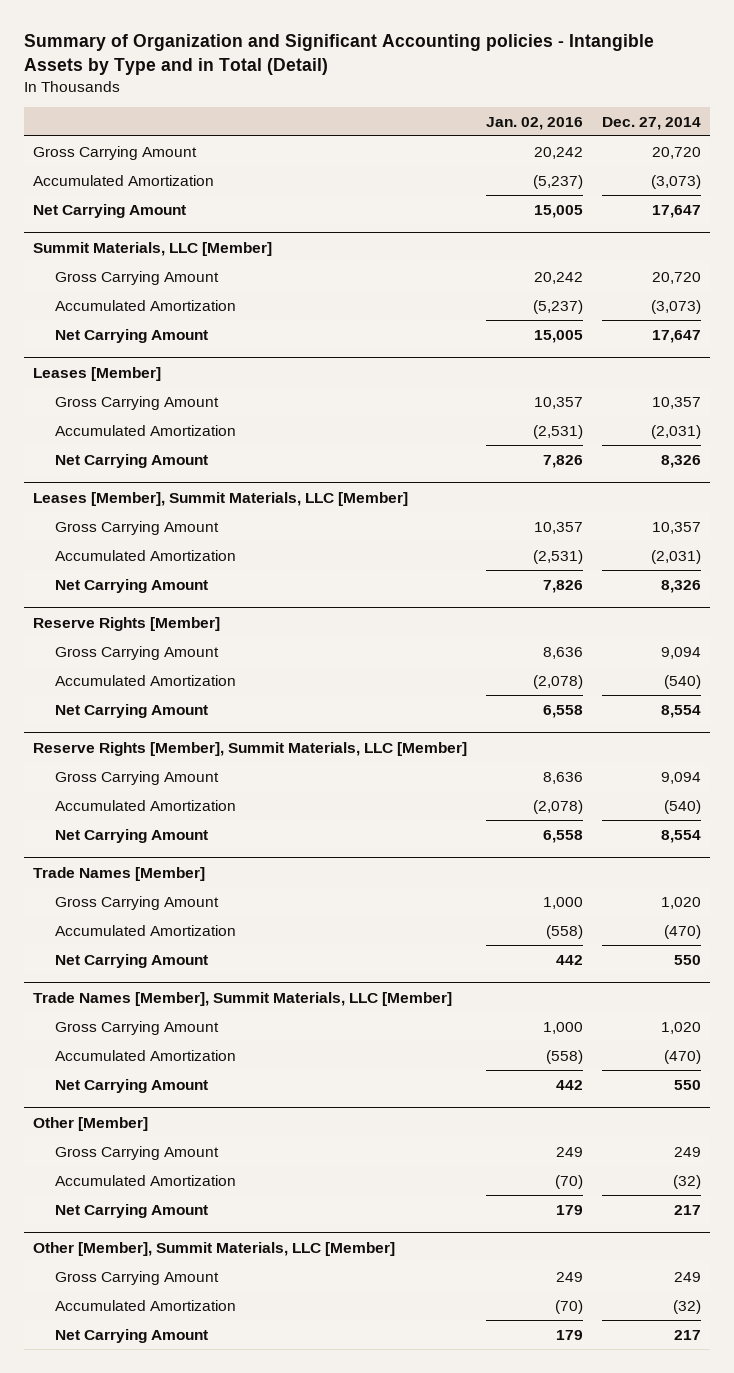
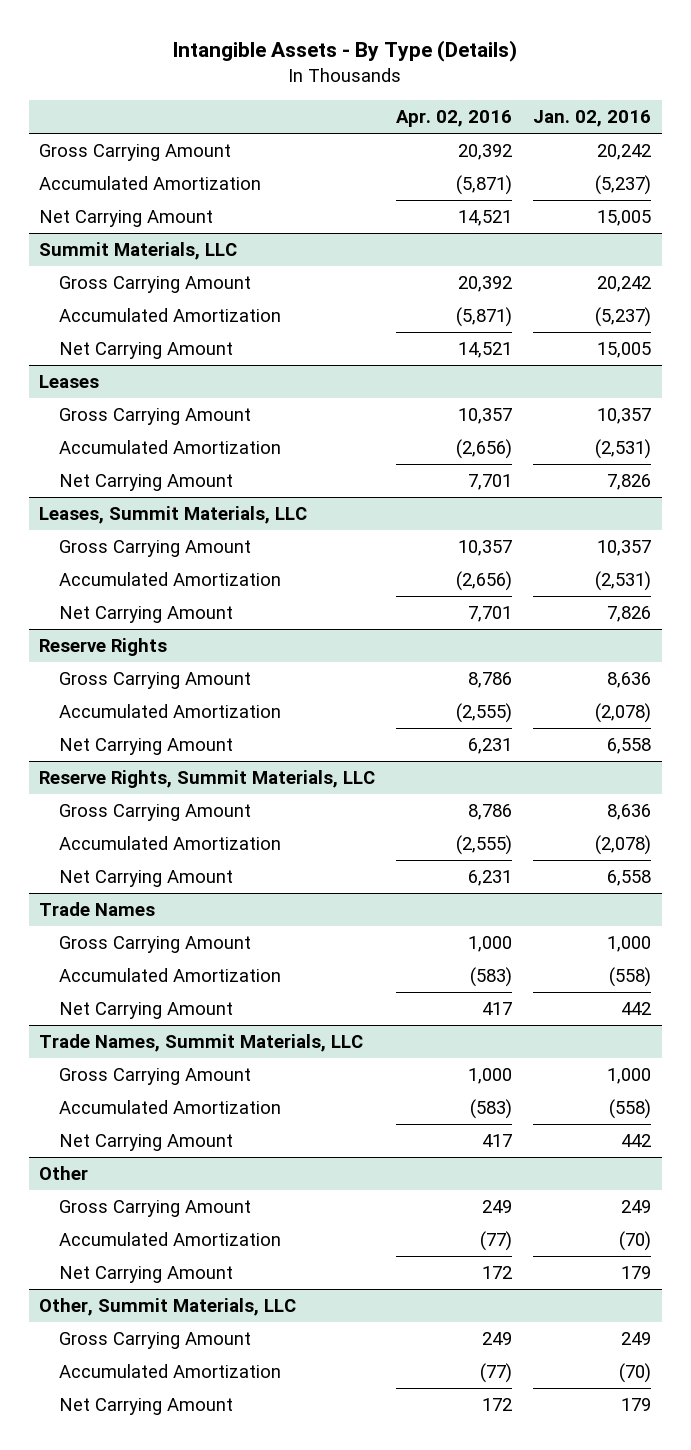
[23,34,654,75] Summary of Organization and Significant Accounting policies - Intangible Assets by Type and in Total (Detail) -> [172,40,518,63] Intangible Assets - By Type (Details)
[601,116,701,130] Dec. 27, 2014 -> none
none -> [396,110,513,128] Apr. 02, 2016
[32,241,272,256] Summit Materials, LLC [Member] -> [39,242,238,261] Summit Materials, LLC
[32,366,161,381] Leases [Member] -> [39,375,100,389] Leases
[32,491,408,506] Leases [Member], Summit Materials, LLC [Member] -> [39,506,308,525] Leases, Summit Materials, LLC
[32,616,220,631] Reserve Rights [Member] -> [39,638,168,657] Reserve Rights
[32,741,467,756] Reserve Rights [Member], Summit Materials, LLC [Member] -> [39,770,376,789] Reserve Rights, Summit Materials, LLC
[32,866,205,881] Trade Names [Member] -> [39,902,156,917] Trade Names
[32,991,452,1006] Trade Names [Member], Summit Materials, LLC [Member] -> [39,1034,364,1053] Trade Names, Summit Materials, LLC
[32,1116,148,1131] Other [Member] -> [39,1166,89,1181] Other
[32,1241,395,1256] Other [Member], Summit Materials, LLC [Member] -> [39,1298,297,1317] Other, Summit Materials, LLC

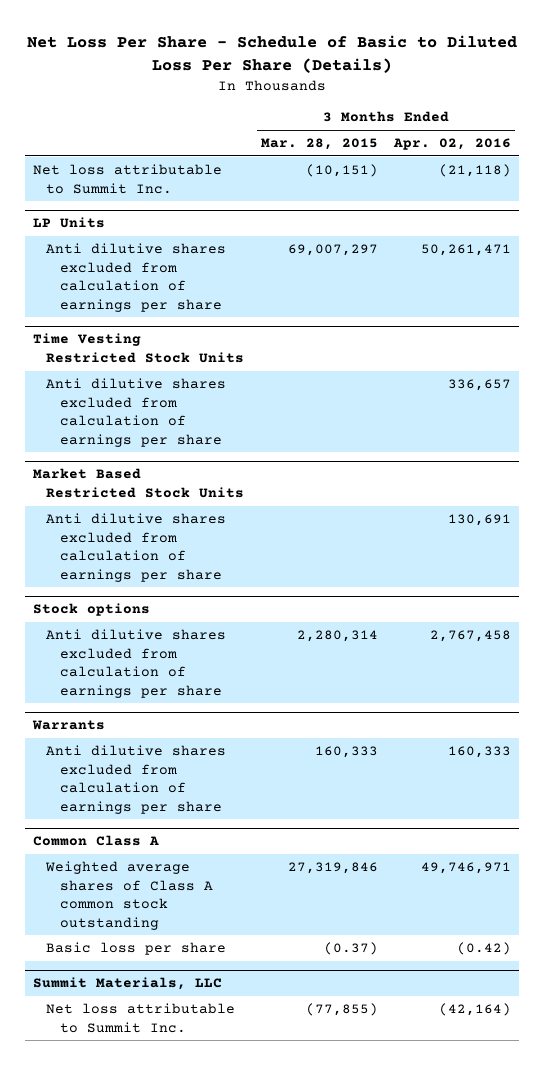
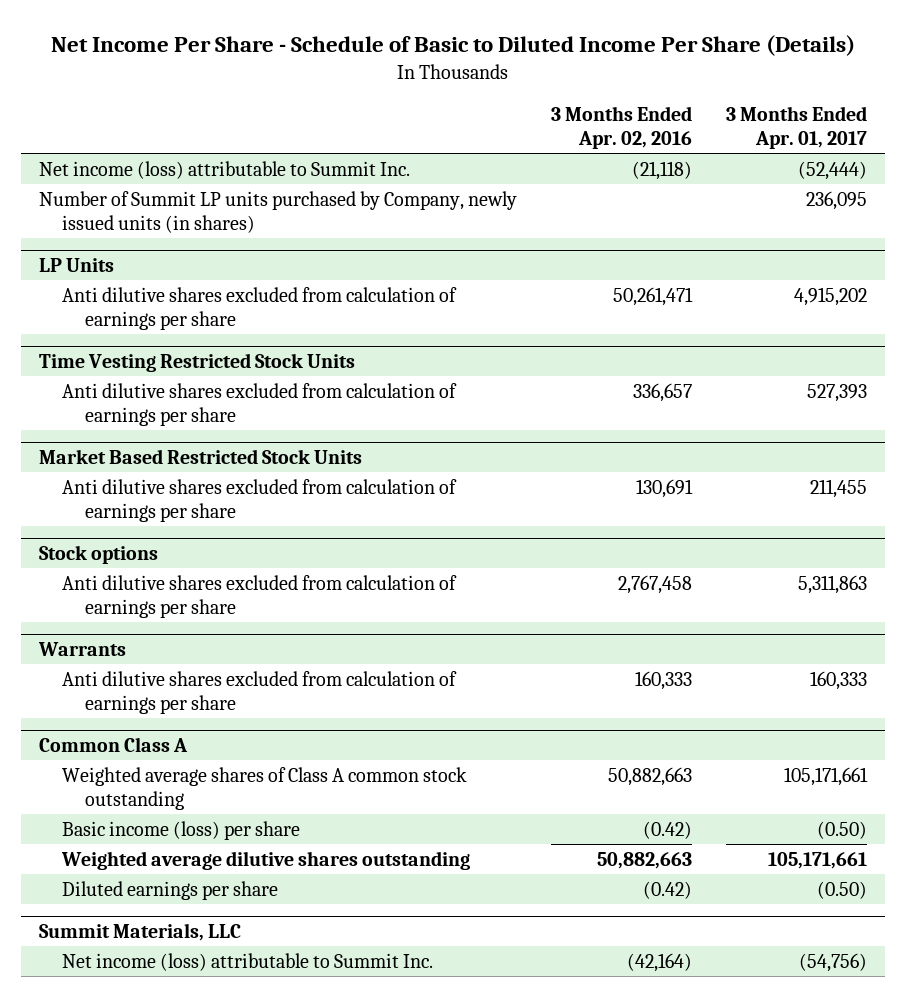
[27,35,518,73] Net Loss Per Share - Schedule of Basic to Diluted Loss Per Share (Details) -> [50,35,855,57] Net Income Per Share - Schedule of Basic to Diluted Income Per Share (Details)
[260,138,378,151] Mar. 28, 2015 -> none
none -> [726,105,868,150] 3 Months Ended Apr. 01, 2017
[32,164,222,194] Net loss attributable to Summit Inc. -> [38,160,410,179] Net income (loss) attributable to Summit Inc.
none -> [38,190,517,233] Number of Summit LP units purchased by Company, newly issued units (in shares)
[421,862,512,875] 49,746,971 -> [607,766,692,786] 50,882,663
[46,942,227,956] Basic loss per share -> [61,820,300,840] Basic income (loss) per share
none -> [60,850,470,870] Weighted average dilutive shares outstanding
none -> [61,880,278,900] Diluted earnings per share
[46,1003,236,1033] Net loss attributable to Summit Inc. -> [61,952,433,971] Net income (loss) attributable to Summit Inc.

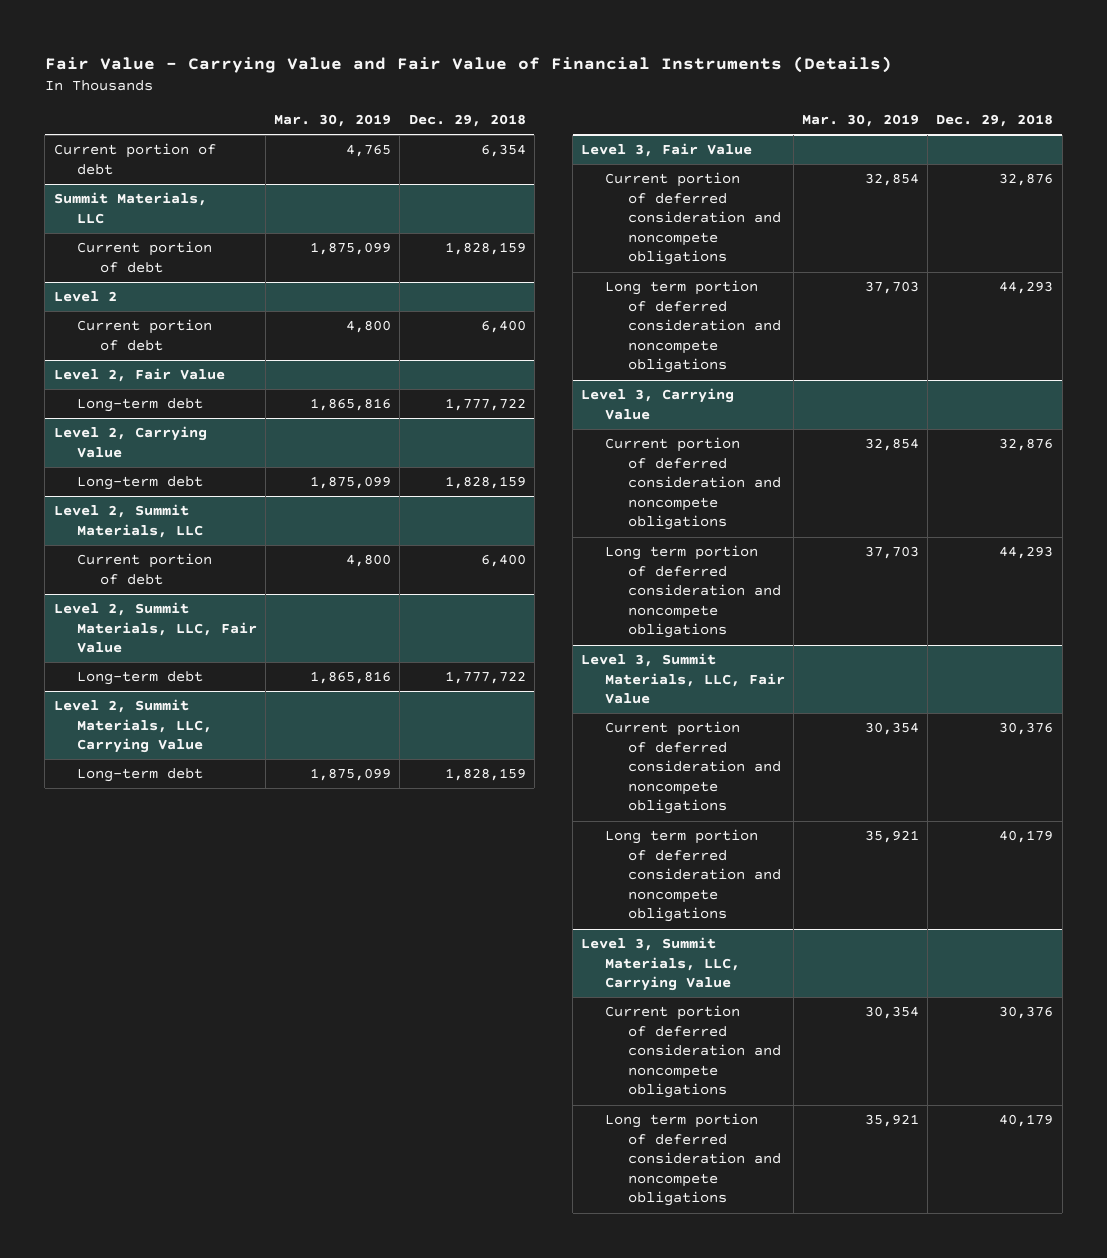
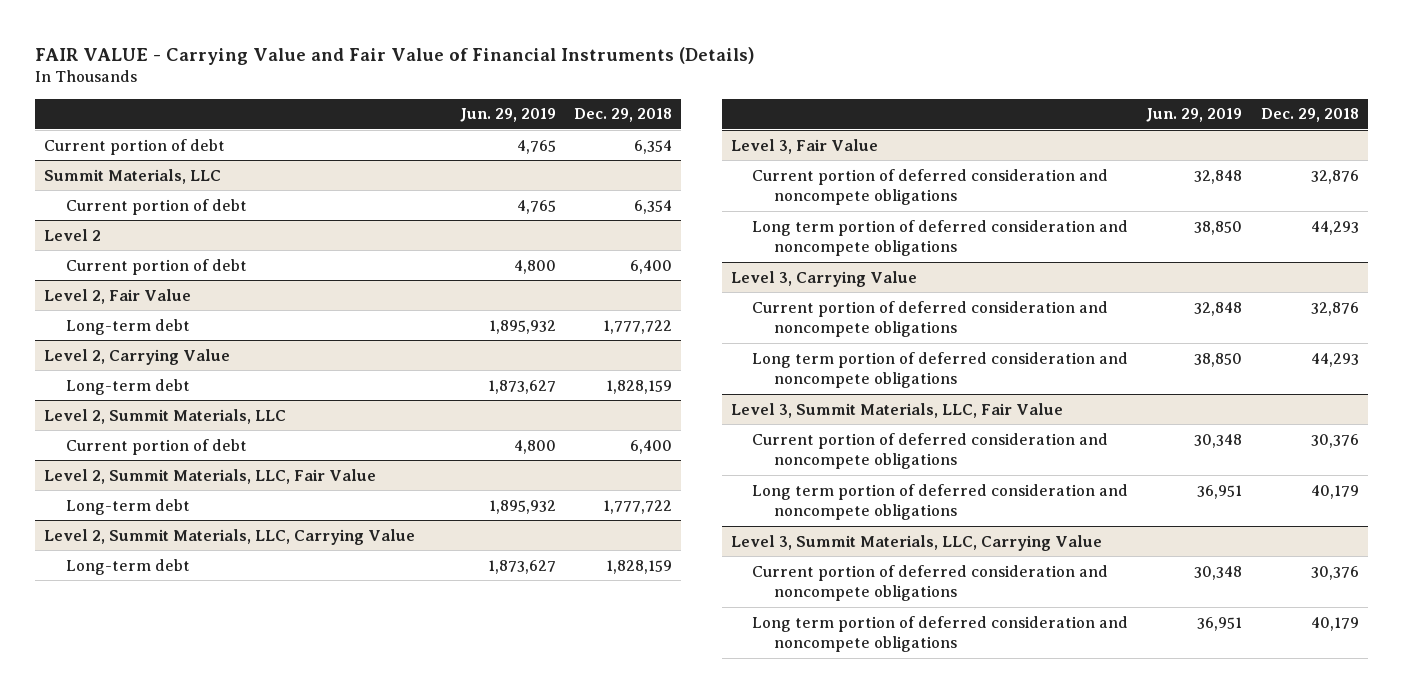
[44,55,892,73] Fair Value - Carrying Value and Fair Value of Financial Instruments (Details) -> [35,46,756,65] FAIR VALUE - Carrying Value and Fair Value of Financial Instruments (Details)
[274,114,392,128] Mar. 30, 2019 -> none
none -> [460,108,557,123] Jun. 29, 2019
[444,242,526,256] 1,828,159 -> [634,199,673,214] 6,354

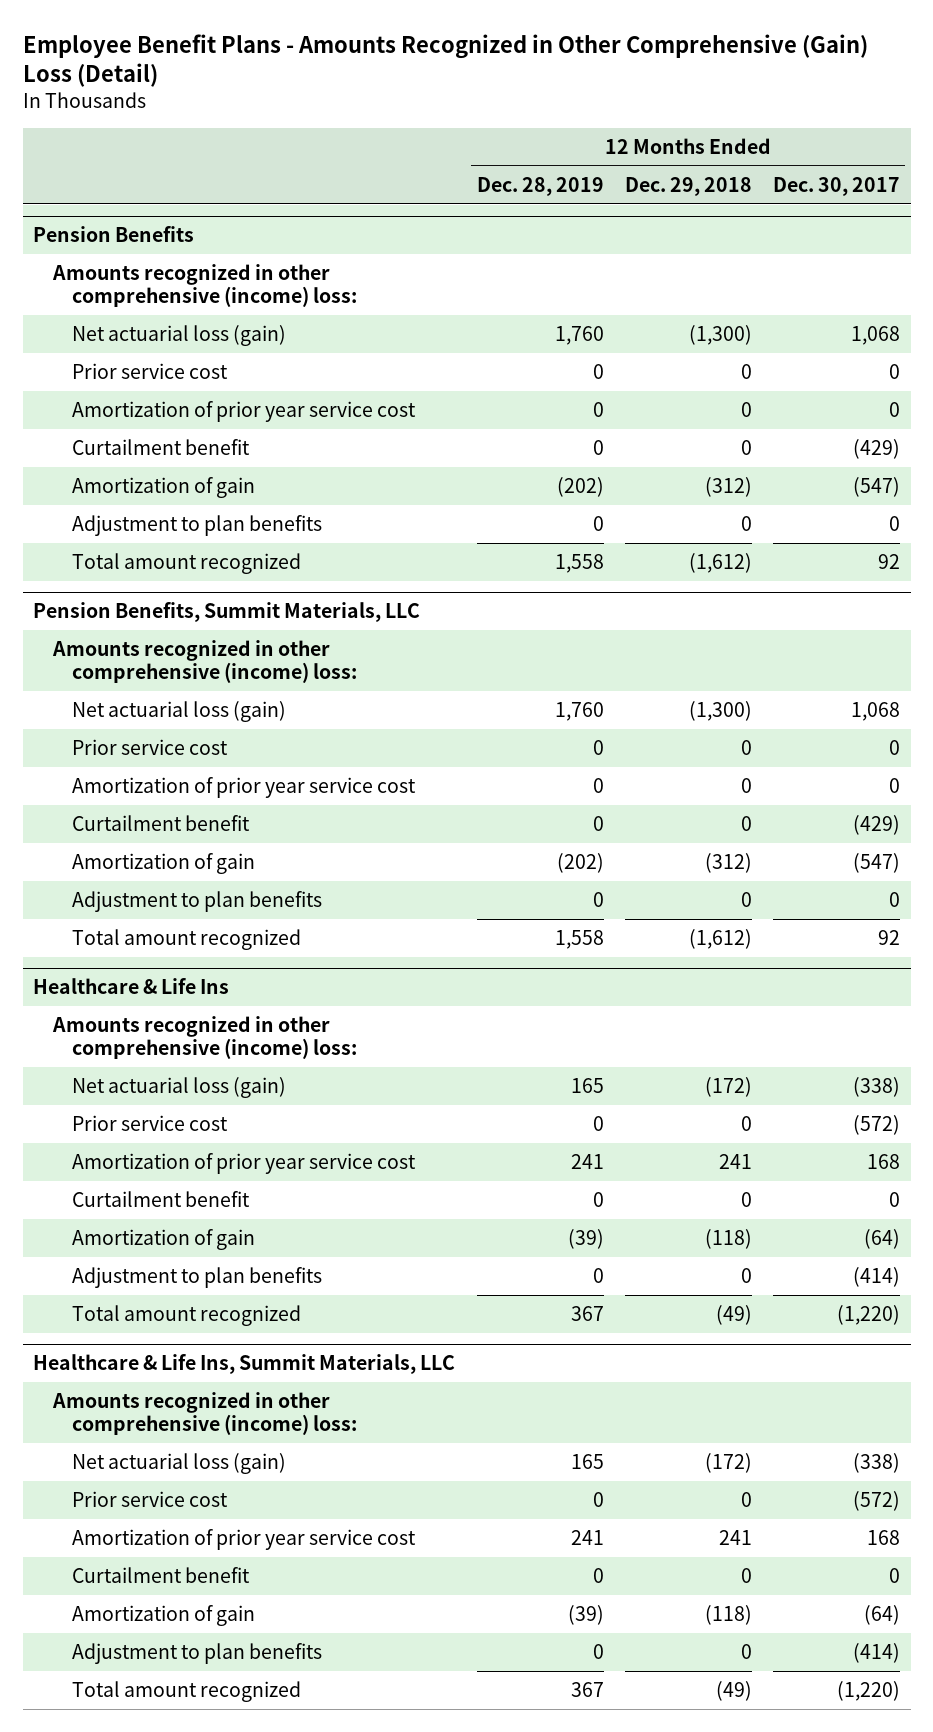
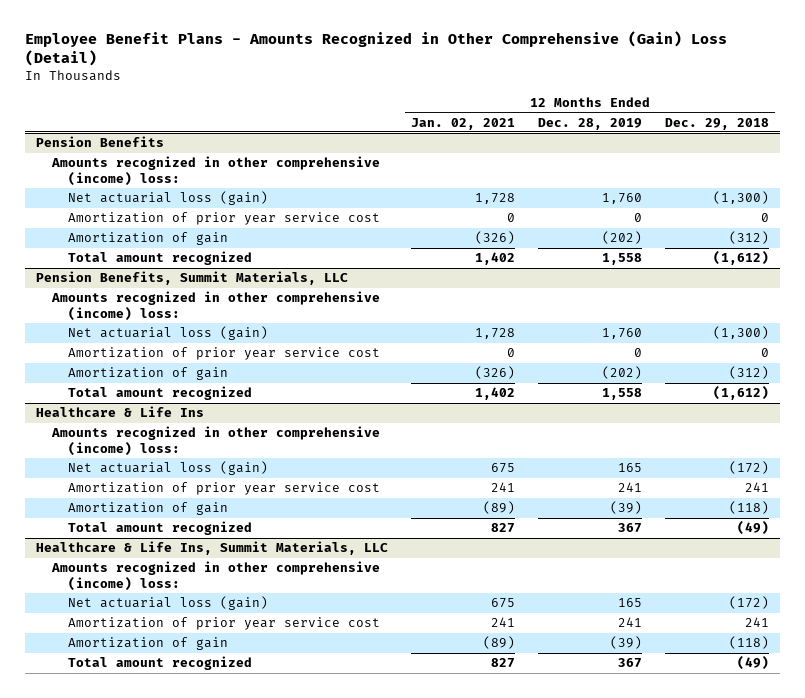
[773,176,901,196] Dec. 30, 2017 -> none
none -> [411,117,516,130] Jan. 02, 2021
[71,363,228,380] Prior service cost -> none
[71,439,250,456] Curtailment benefit -> none
[71,515,322,537] Adjustment to plan benefits -> none
[71,739,228,756] Prior service cost -> none
[71,815,250,832] Curtailment benefit -> none
[71,891,322,913] Adjustment to plan benefits -> none
[71,1115,228,1132] Prior service cost -> none
[71,1191,250,1208] Curtailment benefit -> none
[71,1267,322,1289] Adjustment to plan benefits -> none
[71,1491,228,1508] Prior service cost -> none
[71,1567,250,1584] Curtailment benefit -> none
[71,1643,322,1665] Adjustment to plan benefits -> none

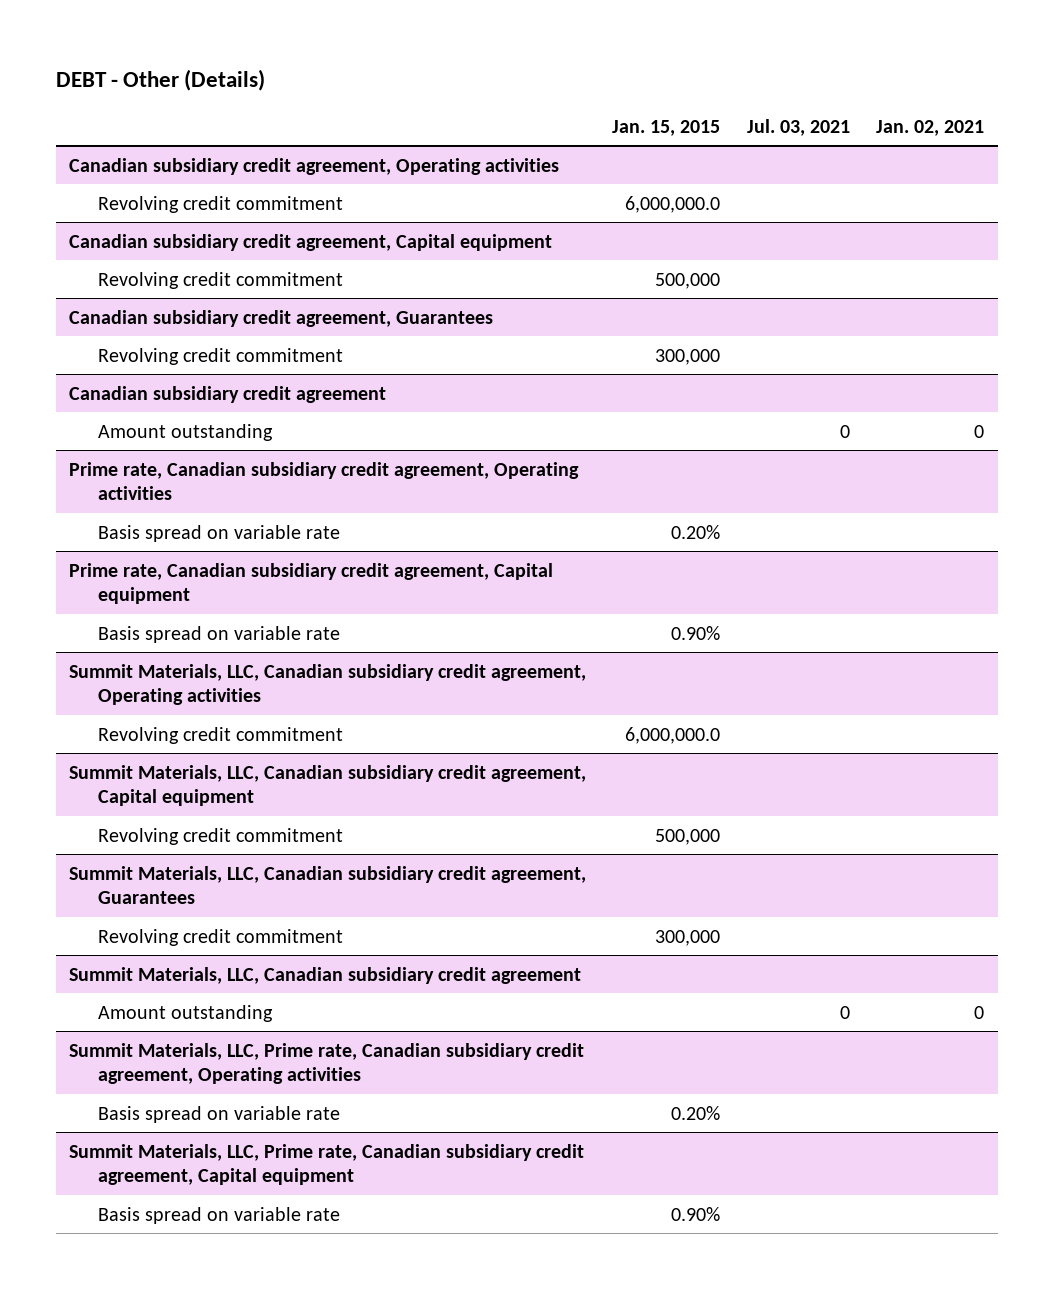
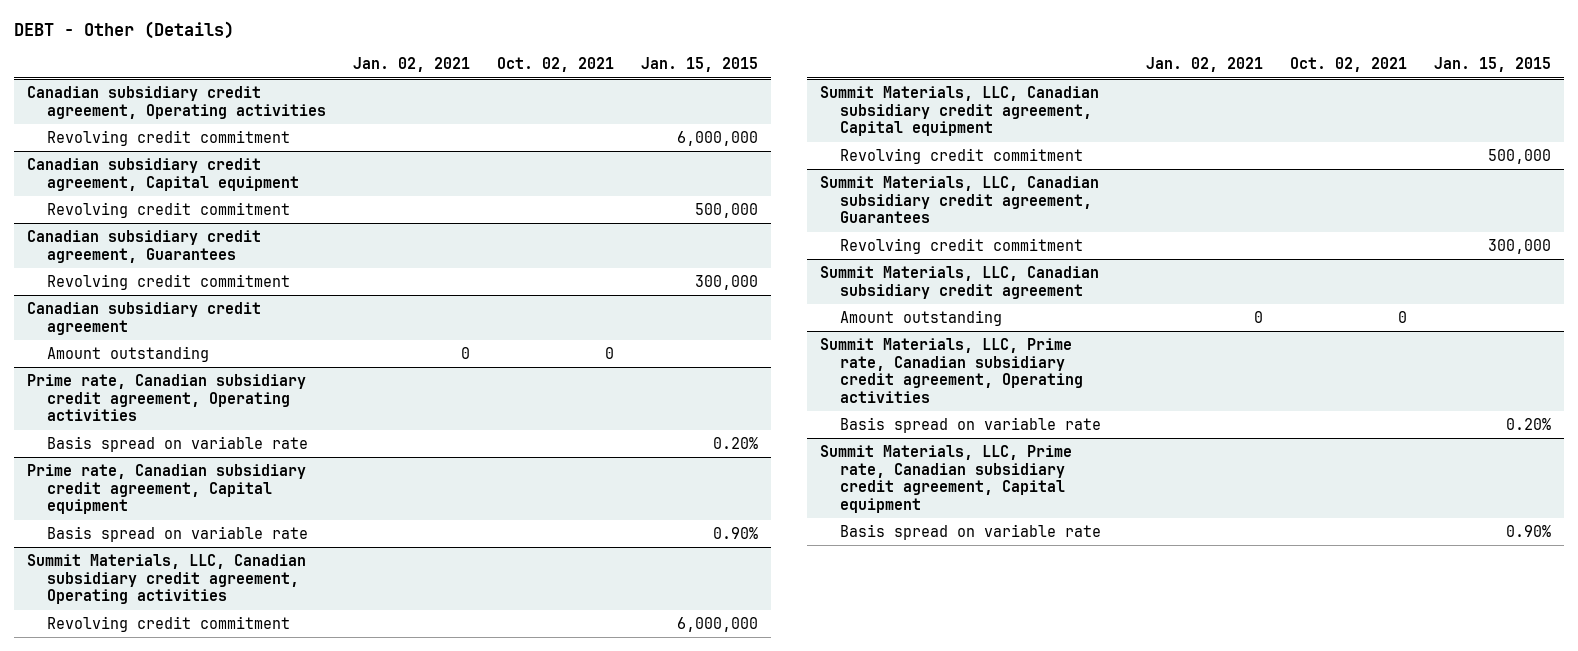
[746,118,850,136] Jul. 03, 2021 -> none
none -> [496,57,614,73] Oct. 02, 2021
[625,195,721,213] 6,000,000.0 -> [676,130,758,146] 6,000,000
[625,726,721,744] 6,000,000.0 -> [676,616,758,632] 6,000,000

